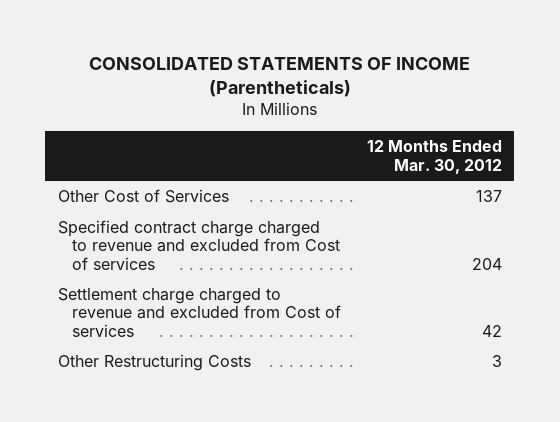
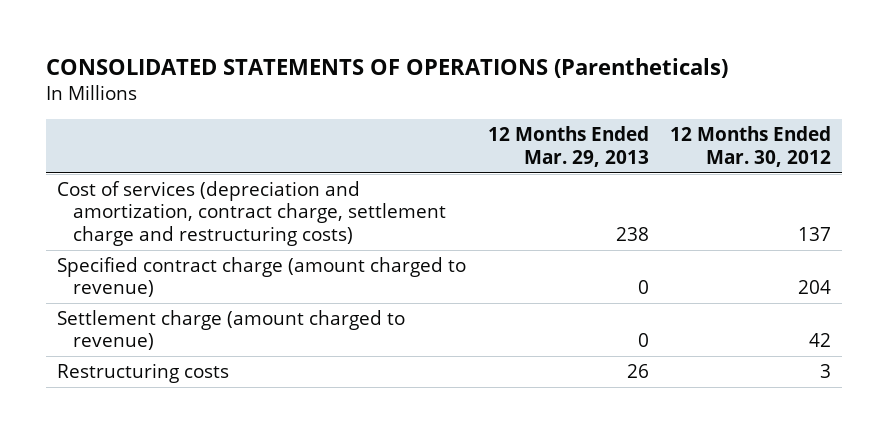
[88,56,470,98] CONSOLIDATED STATEMENTS OF INCOME (Parentheticals) -> [46,58,729,79] CONSOLIDATED STATEMENTS OF OPERATIONS (Parentheticals)
none -> [487,126,649,167] 12 Months Ended Mar. 29, 2013
[57,189,229,204] Other Cost of Services -> [56,181,446,246] Cost of services (depreciation and amortization, contract charge, settlement charge and restructuring costs)
[57,220,341,270] Specified contract charge charged to revenue and excluded from Cost of services -> [56,257,466,298] Specified contract charge (amount charged to revenue)
[57,288,342,337] Settlement charge charged to revenue and excluded from Cost of services -> [56,310,405,351] Settlement charge (amount charged to revenue)
[57,354,251,372] Other Restructuring Costs -> [56,363,229,384] Restructuring costs

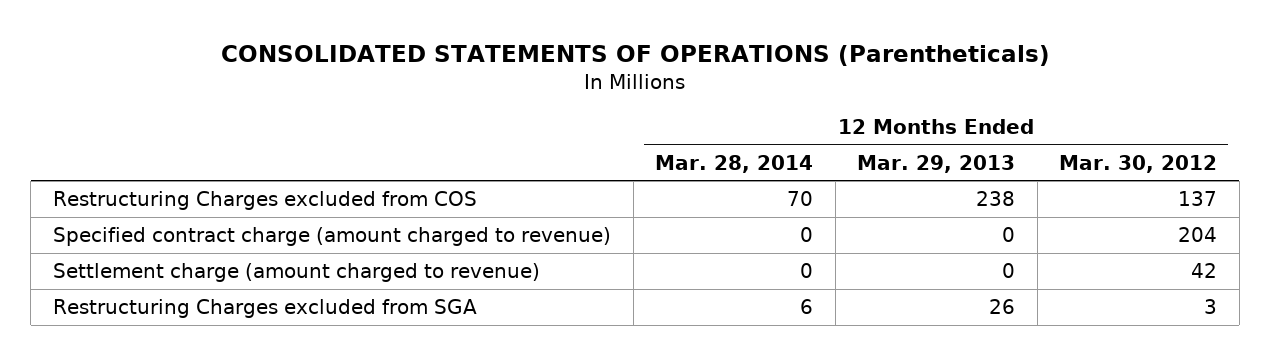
none -> [655,154,814,173] Mar. 28, 2014
[56,181,446,246] Cost of services (depreciation and amortization, contract charge, settlement charge and restructuring costs) -> [53,191,478,211] Restructuring Charges excluded from COS
[56,363,229,384] Restructuring costs -> [53,299,478,319] Restructuring Charges excluded from SGA

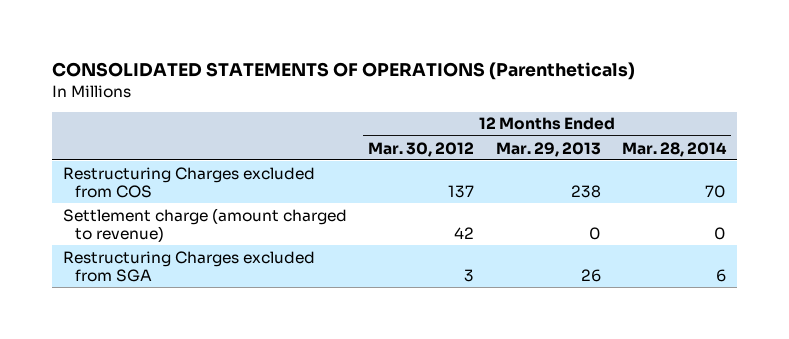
[53,227,612,247] Specified contract charge (amount charged to revenue) -> none

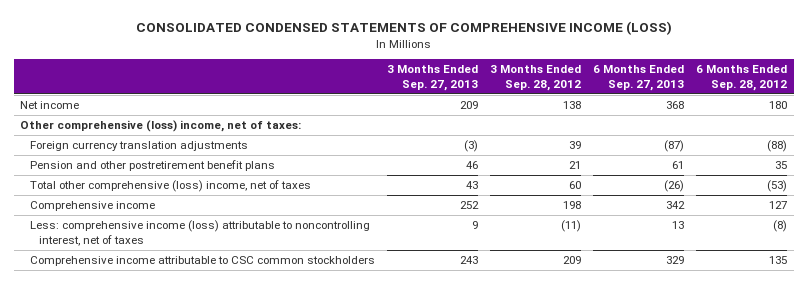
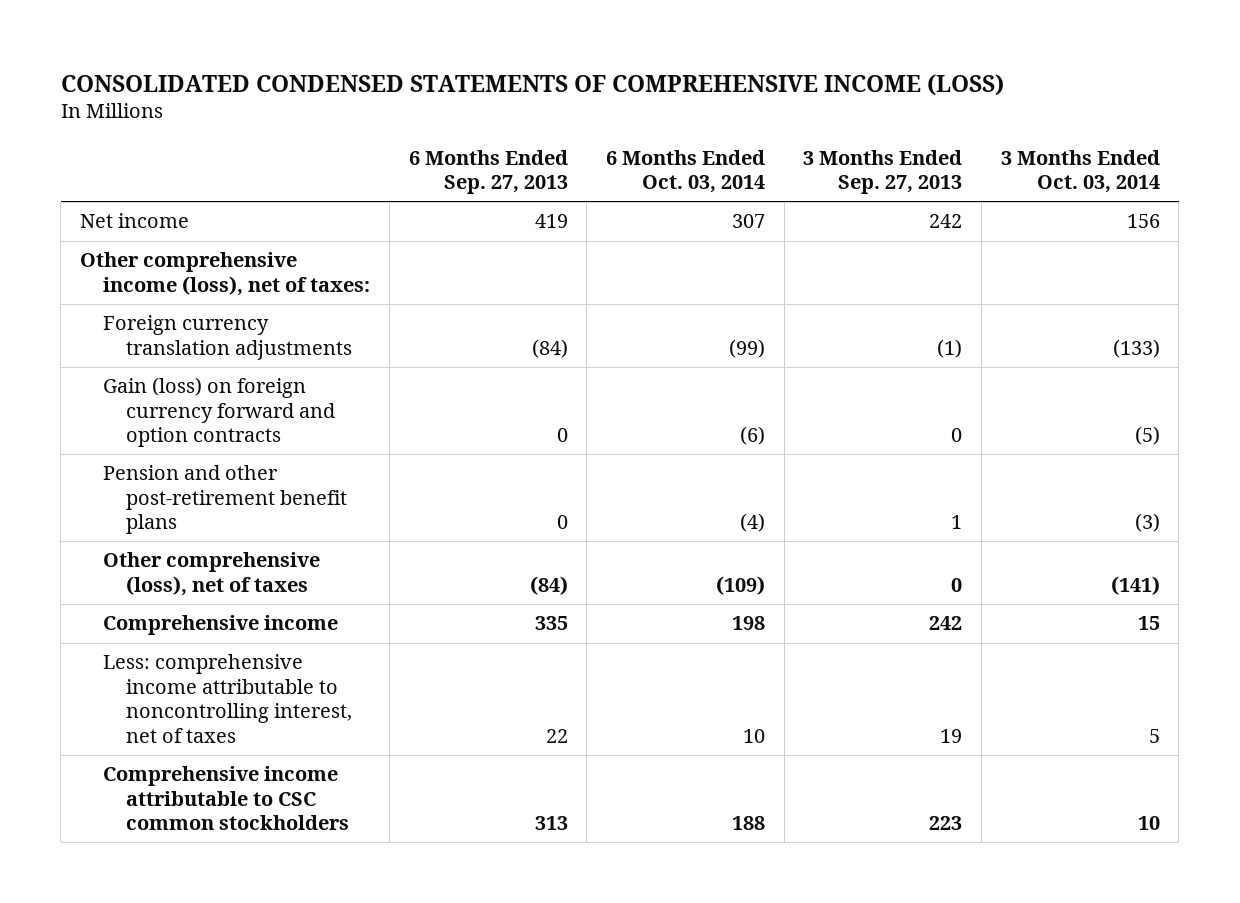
[490,65,582,91] 3 Months Ended Sep. 28, 2012 -> none
[696,65,788,91] 6 Months Ended Sep. 28, 2012 -> none
none -> [606,149,766,194] 6 Months Ended Oct. 03, 2014
none -> [1000,149,1160,194] 3 Months Ended Oct. 03, 2014
[459,101,478,110] 209 -> [929,214,963,229] 242
[666,101,685,110] 368 -> [534,214,568,229] 419
[20,120,302,133] Other comprehensive (loss) income, net of taxes: -> [80,252,371,296] Other comprehensive income (loss), net of taxes:
[463,140,478,153] (3) -> [937,338,963,358] (1)
[664,140,685,153] (87) -> [531,338,568,358] (84)
none -> [103,377,336,448] Gain (loss) on foreign currency forward and option contracts
[29,160,275,172] Pension and other postretirement benefit plans -> [103,465,348,535] Pension and other post-retirement benefit plans
[465,161,478,170] 46 -> [951,515,963,530] 1
[672,161,685,170] 61 -> [556,515,568,530] 0
[29,180,311,193] Total other comprehensive (loss) income, net of taxes -> [103,552,321,596] Other comprehensive (loss), net of taxes
[465,181,478,190] 43 -> [951,577,963,592] 0
[664,180,685,193] (26) -> [529,575,568,595] (84)
[459,201,479,210] 252 -> [929,616,963,631] 242
[666,201,686,210] 342 -> [534,616,568,631] 335
[29,220,370,246] Less: comprehensive income (loss) attributable to noncontrolling interest, net of taxes -> [103,654,353,743] Less: comprehensive income attributable to noncontrolling interest, net of taxes
[471,221,478,230] 9 -> [940,728,963,743] 19
[672,221,685,230] 13 -> [545,728,568,743] 22
[459,256,478,265] 243 -> [929,816,963,831] 223
[666,256,685,265] 329 -> [534,816,568,831] 313

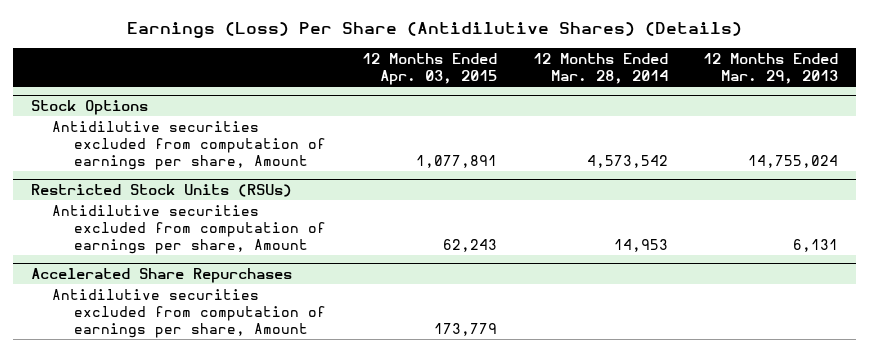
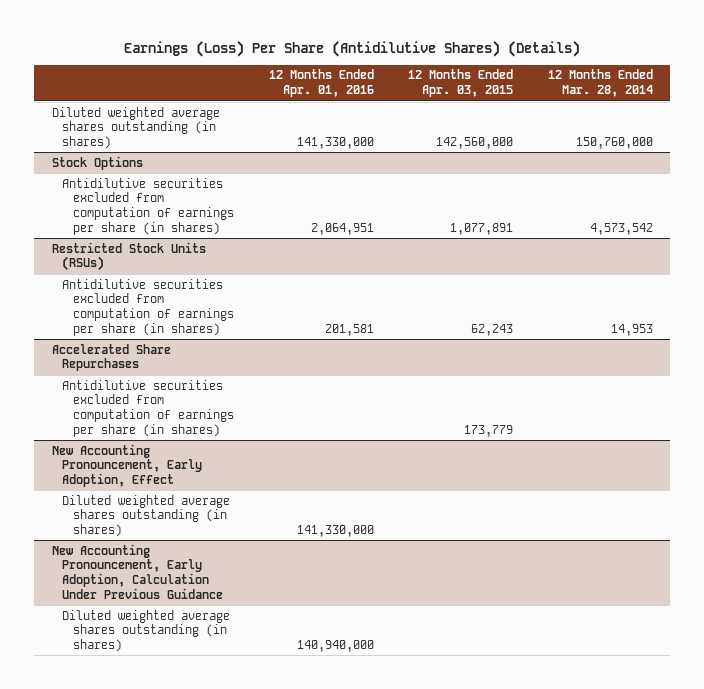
[703,53,839,85] 12 Months Ended Mar. 29, 2013 -> none
none -> [268,69,374,98] 12 Months Ended Apr. 01, 2016
none -> [51,106,220,150] Diluted weighted average shares outstanding (in shares)
[52,120,327,170] Antidilutive securities excluded from computation of earnings per share, Amount -> [62,177,235,235] Antidilutive securities excluded from computation of earnings per share (in shares)
[52,204,327,254] Antidilutive securities excluded from computation of earnings per share, Amount -> [62,278,235,336] Antidilutive securities excluded from computation of earnings per share (in shares)
[52,288,327,338] Antidilutive securities excluded from computation of earnings per share, Amount -> [62,379,235,437] Antidilutive securities excluded from computation of earnings per share (in shares)
none -> [51,443,203,488] New Accounting Pronouncement, Early Adoption, Effect
none -> [62,494,231,538] Diluted weighted average shares outstanding (in shares)
none -> [51,543,224,599] New Accounting Pronouncement, Early Adoption, Calculation Under Previous Guidance
none -> [62,609,231,653] Diluted weighted average shares outstanding (in shares)

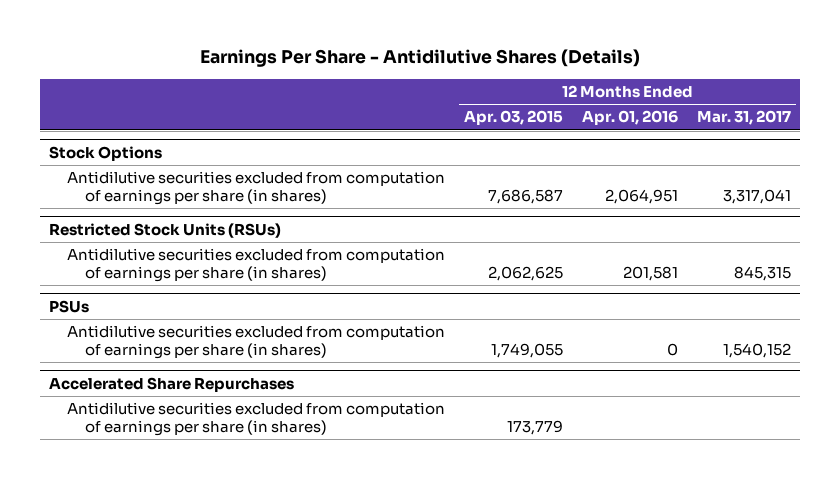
[124,40,581,57] Earnings (Loss) Per Share (Antidilutive Shares) (Details) -> [200,49,641,68] Earnings Per Share - Antidilutive Shares (Details)
[547,69,653,98] 12 Months Ended Mar. 28, 2014 -> none
none -> [696,110,791,126] Mar. 31, 2017
[51,106,220,150] Diluted weighted average shares outstanding (in shares) -> none
[450,222,514,235] 1,077,891 -> [488,189,564,205] 7,686,587
[471,323,514,336] 62,243 -> [488,266,564,282] 2,062,625
none -> [49,300,90,314] PSUs
none -> [67,325,446,360] Antidilutive securities excluded from computation of earnings per share (in shares)
[51,443,203,488] New Accounting Pronouncement, Early Adoption, Effect -> none
[62,494,231,538] Diluted weighted average shares outstanding (in shares) -> none
[51,543,224,599] New Accounting Pronouncement, Early Adoption, Calculation Under Previous Guidance -> none
[62,609,231,653] Diluted weighted average shares outstanding (in shares) -> none

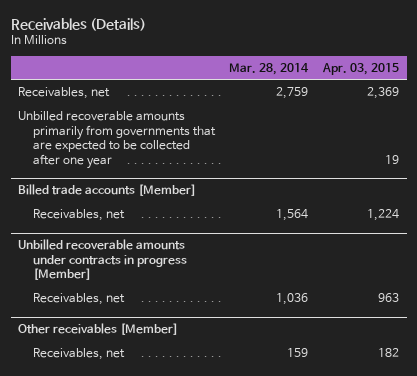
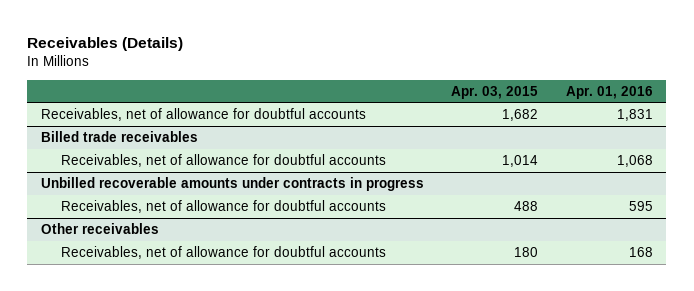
[229,62,310,75] Mar. 28, 2014 -> none
none -> [565,85,653,99] Apr. 01, 2016
[17,110,216,169] Unbilled recoverable amounts primarily from governments that are expected to be collected after one year -> none
[17,86,110,99] Receivables, net -> [41,107,367,121] Receivables, net of allowance for doubtful accounts
[367,86,400,99] 2,369 -> [502,108,539,121] 1,682
[17,184,196,197] Billed trade accounts [Member] -> [41,130,199,142] Billed trade receivables
[32,208,125,221] Receivables, net -> [61,153,387,167] Receivables, net of allowance for doubtful accounts
[367,208,400,221] 1,224 -> [502,154,539,167] 1,014
[17,239,187,281] Unbilled recoverable amounts under contracts in progress [Member] -> [41,176,425,191] Unbilled recoverable amounts under contracts in progress
[32,292,125,305] Receivables, net -> [61,199,387,213] Receivables, net of allowance for doubtful accounts
[378,292,400,302] 963 -> [514,200,539,211] 488
[17,323,178,336] Other receivables [Member] -> [41,222,160,234] Other receivables
[32,347,125,360] Receivables, net -> [61,245,387,259] Receivables, net of allowance for doubtful accounts
[378,347,400,357] 182 -> [514,246,539,257] 180

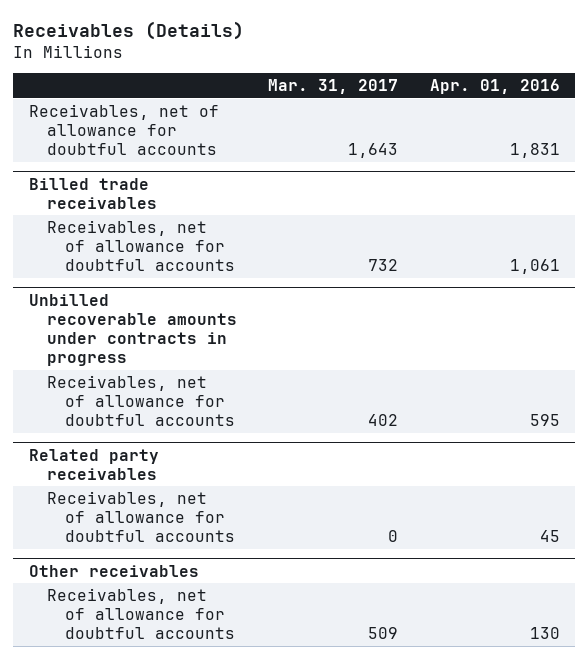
[451,85,539,99] Apr. 03, 2015 -> none
none -> [268,78,399,94] Mar. 31, 2017
[616,154,653,167] 1,068 -> [509,259,560,275] 1,061
none -> [28,448,159,480] Related party receivables
none -> [46,490,236,543] Receivables, net of allowance for doubtful accounts
[628,246,653,257] 168 -> [529,627,560,640] 130

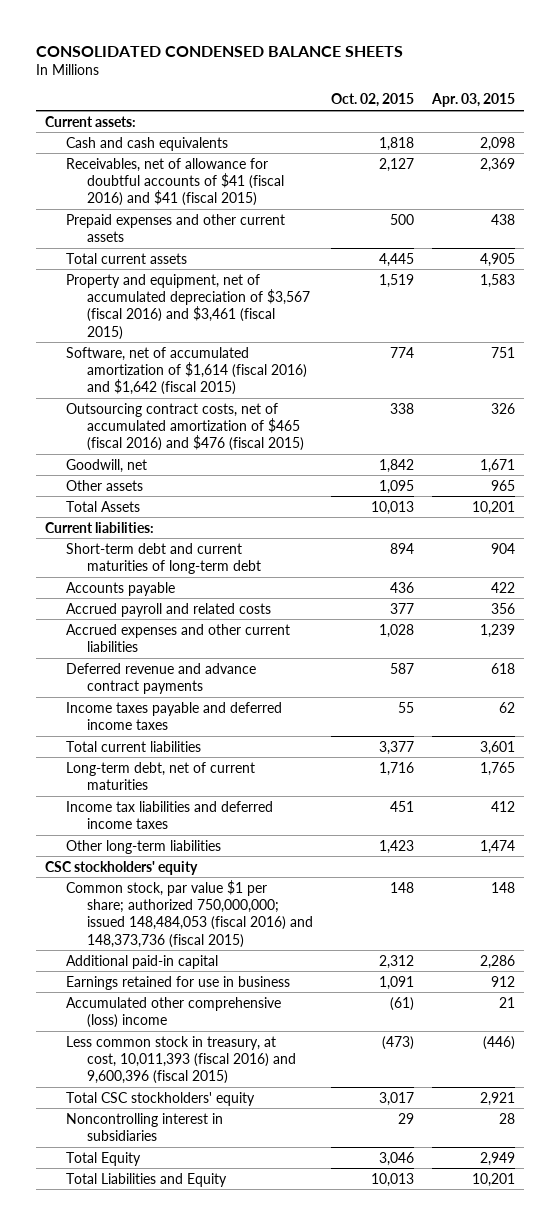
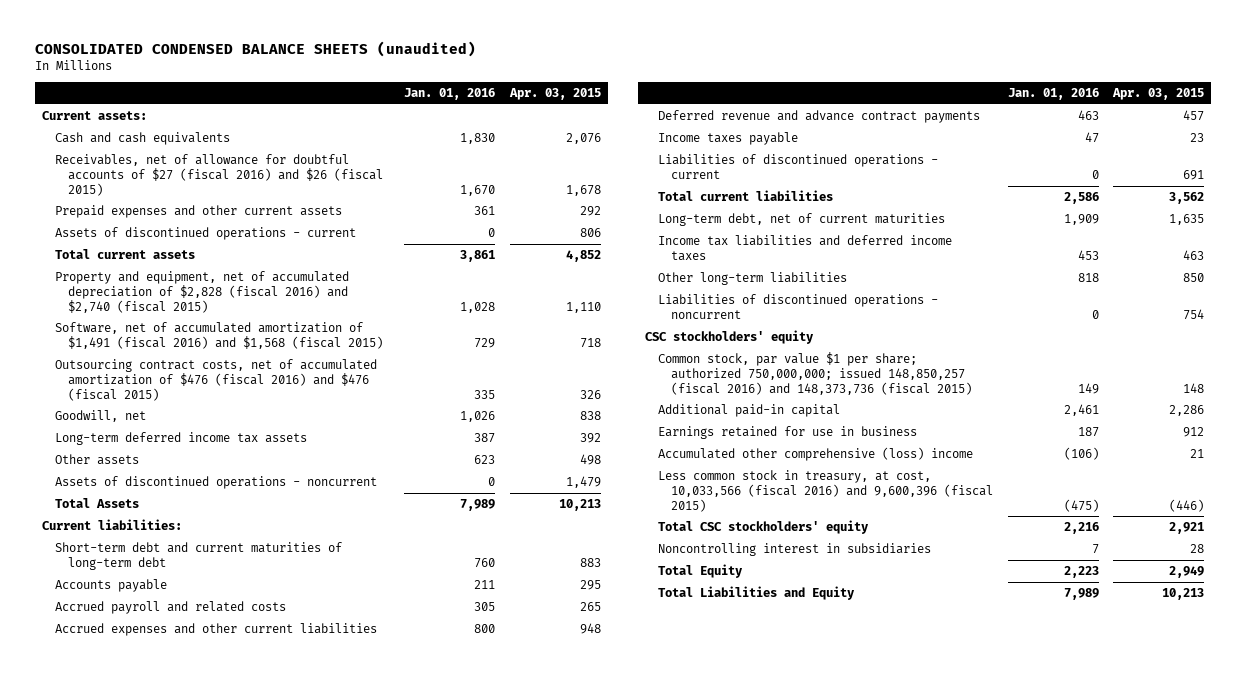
[36,46,404,58] CONSOLIDATED CONDENSED BALANCE SHEETS -> [34,40,476,57] CONSOLIDATED CONDENSED BALANCE SHEETS (unaudited)
[330,93,414,108] Oct. 02, 2015 -> none
none -> [404,88,496,101] Jan. 01, 2016
[479,136,515,151] 2,098 -> [565,133,601,145] 2,076
[66,157,284,207] Receivables, net of allowance for doubtful accounts of $41 (fiscal 2016) and $41 (fiscal 2015) -> [55,154,384,196] Receivables, net of allowance for doubtful accounts of $27 (fiscal 2016) and $26 (fiscal 2015)
[479,157,515,172] 2,369 -> [565,184,601,196] 1,678
[490,213,515,225] 438 -> [579,206,601,217] 292
none -> [55,227,357,241] Assets of discontinued operations - current
[479,252,515,267] 4,905 -> [565,250,601,263] 4,852
[66,273,310,340] Property and equipment, net of accumulated depreciation of $3,567 (fiscal 2016) and $3,461 (fiscal 2015) -> [55,271,350,313] Property and equipment, net of accumulated depreciation of $2,828 (fiscal 2016) and $2,740 (fiscal 2015)
[479,273,515,288] 1,583 -> [565,301,601,313] 1,110
[66,346,307,396] Software, net of accumulated amortization of $1,614 (fiscal 2016) and $1,642 (fiscal 2015) -> [55,322,384,349] Software, net of accumulated amortization of $1,491 (fiscal 2016) and $1,568 (fiscal 2015)
[490,346,515,358] 751 -> [579,337,601,348] 718
[66,402,304,452] Outsourcing contract costs, net of accumulated amortization of $465 (fiscal 2016) and $476 (fiscal 2015) -> [55,359,378,401] Outsourcing contract costs, net of accumulated amortization of $476 (fiscal 2016) and $476 (fiscal 2015)
[479,458,515,473] 1,671 -> [579,411,601,421] 838
none -> [55,432,308,446] Long-term deferred income tax assets
[490,479,515,491] 965 -> [579,454,601,466] 498
none -> [55,476,378,490] Assets of discontinued operations - noncurrent
[471,500,515,515] 10,201 -> [558,499,601,512] 10,213
[490,542,515,554] 904 -> [579,557,601,567] 883
[490,581,515,593] 422 -> [579,580,601,591] 295
[490,602,515,614] 356 -> [579,602,601,612] 265
[479,623,515,638] 1,239 -> [579,623,601,635] 948
[490,662,515,674] 618 -> [1182,110,1204,122] 457
[66,701,283,730] Income taxes payable and deferred income taxes -> [658,132,799,146] Income taxes payable
[498,701,515,713] 62 -> [1189,133,1204,143] 23
none -> [658,154,939,179] Liabilities of discontinued operations - current
[479,740,515,755] 3,601 -> [1168,192,1204,205] 3,562
[479,761,515,776] 1,765 -> [1168,214,1204,226] 1,635
[490,800,515,812] 412 -> [1182,249,1204,260] 463
[479,839,515,854] 1,474 -> [1182,273,1204,283] 850
none -> [658,294,939,319] Liabilities of discontinued operations - noncurrent
[66,879,313,948] Common stock, par value $1 per share; authorized 750,000,000; issued 148,484,053 (fiscal 2016) and 148,373,736 (fiscal 2015) -> [658,352,973,395] Common stock, par value $1 per share; authorized 750,000,000; issued 148,850,257 (fiscal 2016) and 148,373,736 (fiscal 2015)
[66,1035,296,1085] Less common stock in treasury, at cost, 10,011,393 (fiscal 2016) and 9,600,396 (fiscal 2015) -> [658,470,994,512] Less common stock in treasury, at cost, 10,033,566 (fiscal 2016) and 9,600,396 (fiscal 2015)
[471,1172,515,1187] 10,201 -> [1161,588,1204,601] 10,213

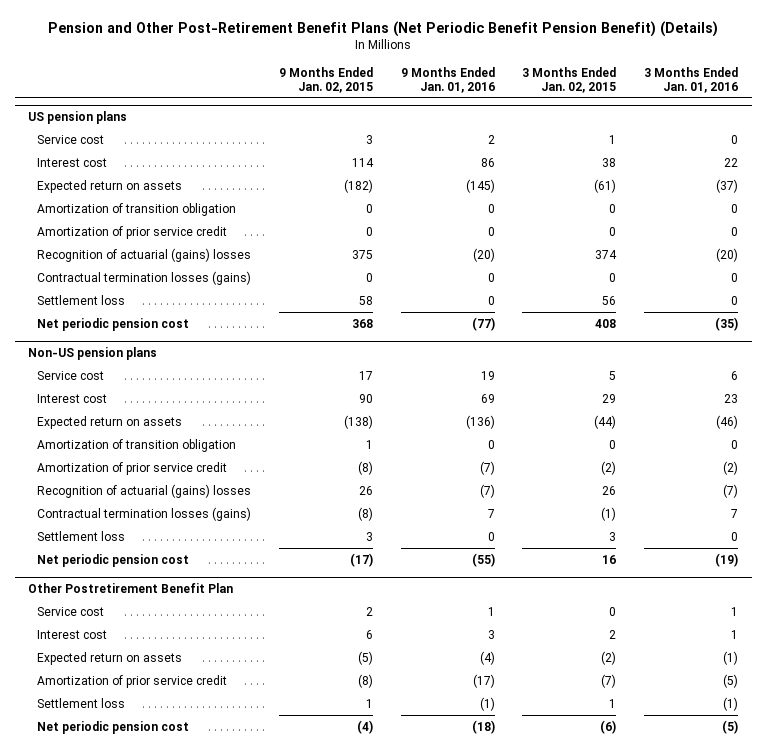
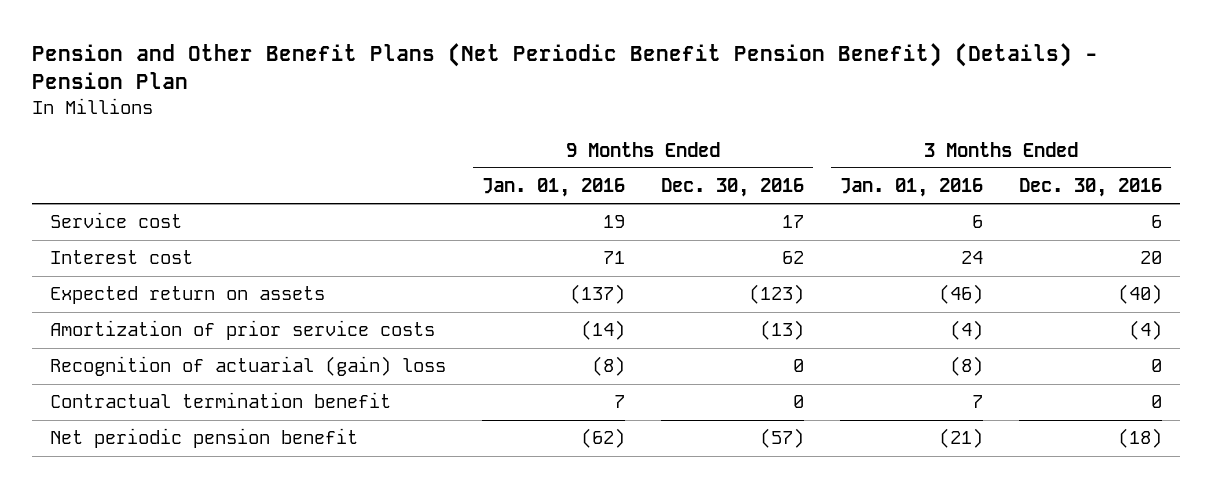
[48,21,719,38] Pension and Other Post-Retirement Benefit Plans (Net Periodic Benefit Pension Benefit) (Details) -> [32,42,1099,90] Pension and Other Benefit Plans (Net Periodic Benefit Pension Benefit) (Details) - Pension Plan
[279,66,374,93] 9 Months Ended Jan. 02, 2015 -> none
[522,66,617,93] 3 Months Ended Jan. 02, 2015 -> none
none -> [661,178,805,198] Dec. 30, 2016
none -> [1019,178,1163,198] Dec. 30, 2016
[28,111,128,125] US pension plans -> none
[37,134,105,144] Service cost -> none
[37,157,108,167] Interest cost -> none
[37,179,183,193] Expected return on assets -> none
[37,202,237,216] Amortization of transition obligation -> none
[37,225,228,239] Amortization of prior service credit -> none
[37,247,252,262] Recognition of actuarial (gains) losses -> none
[37,270,252,285] Contractual termination losses (gains) -> none
[37,294,126,305] Settlement loss -> none
[37,317,190,331] Net periodic pension cost -> none
[28,347,158,361] Non-US pension plans -> none
[37,438,237,452] Amortization of transition obligation -> none
[37,530,126,541] Settlement loss -> none
[28,583,234,594] Other Postretirement Benefit Plan -> none
[37,606,105,616] Service cost -> none
[37,629,108,639] Interest cost -> none
[37,651,183,665] Expected return on assets -> none
[37,674,228,688] Amortization of prior service credit -> none
[37,697,126,708] Settlement loss -> none
[37,720,190,734] Net periodic pension cost -> none
[480,393,495,403] 69 -> [603,251,626,265] 71
[723,393,738,403] 23 -> [961,251,984,265] 24
[465,414,495,429] (136) -> [570,284,626,305] (137)
[37,461,228,475] Amortization of prior service credit -> [50,320,436,341] Amortization of prior service costs
[479,460,495,475] (7) -> [581,320,626,341] (14)
[722,460,738,475] (2) -> [950,320,984,341] (4)
[37,483,252,498] Recognition of actuarial (gains) losses -> [50,356,447,377] Recognition of actuarial (gain) loss
[479,483,495,498] (7) -> [592,356,626,377] (8)
[722,483,738,498] (7) -> [950,356,984,377] (8)
[37,506,252,521] Contractual termination losses (gains) -> [50,392,392,409] Contractual termination benefit
[37,553,190,567] Net periodic pension cost -> [50,428,359,449] Net periodic pension benefit
[471,552,495,567] (55) -> [581,428,626,449] (62)
[714,552,738,567] (19) -> [939,428,984,449] (21)

